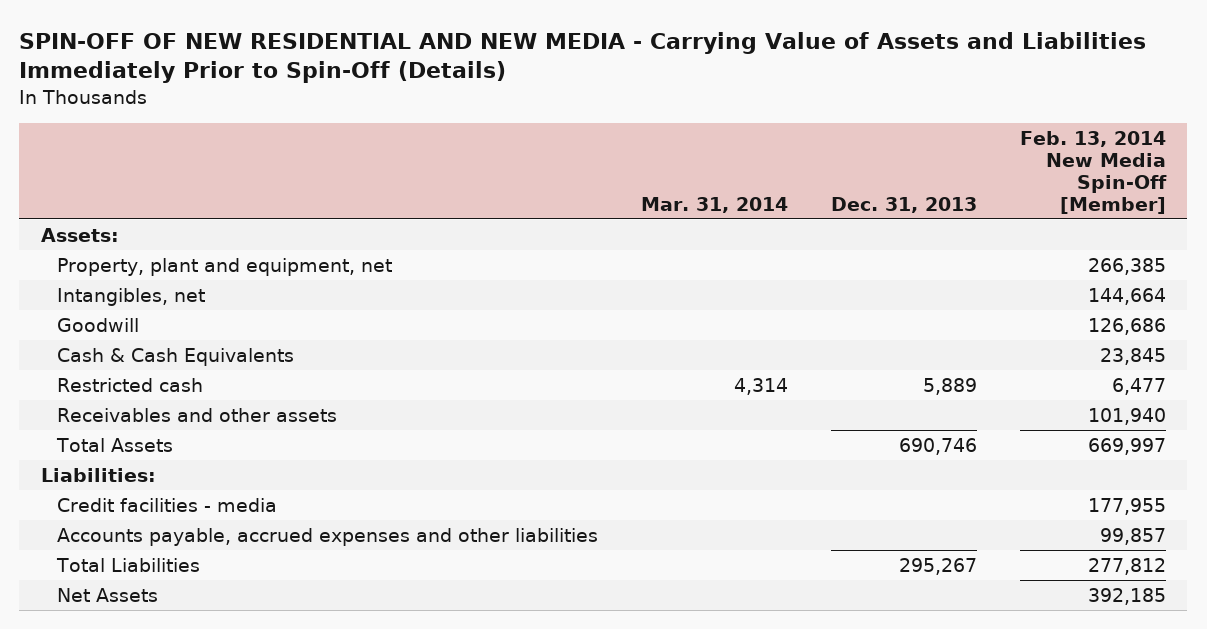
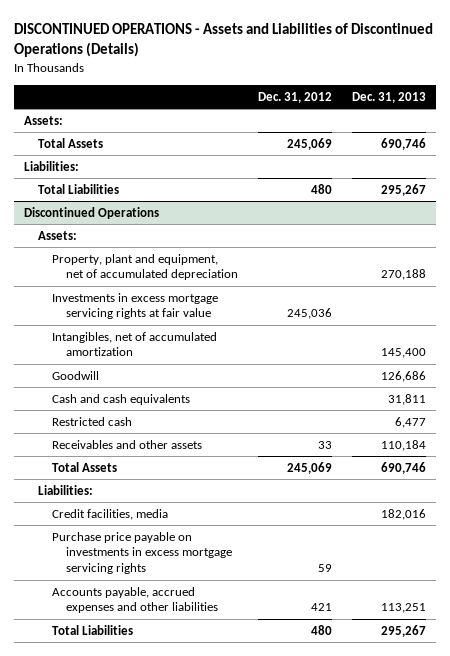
[19,31,1147,84] SPIN-OFF OF NEW RESIDENTIAL AND NEW MEDIA - Carrying Value of Assets and Liabilities Immediately Prior to Spin-Off (Details) -> [14,23,434,58] DISCONTINUED OPERATIONS - Assets and Liabilities of Discontinued Operations (Details)
[640,196,788,213] Mar. 31, 2014 -> none
[1019,131,1167,214] Feb. 13, 2014 New Media Spin-Off [Member] -> none
none -> [258,91,333,103] Dec. 31, 2012
[56,257,392,276] Property, plant and equipment, net -> none
[56,287,205,306] Intangibles, net -> none
[56,317,139,332] Goodwill -> none
[56,347,294,366] Cash & Cash Equivalents -> none
[56,377,203,392] Restricted cash -> none
[56,407,337,422] Receivables and other assets -> none
[56,497,277,512] Credit facilities - media -> none
[56,527,598,546] Accounts payable, accrued expenses and other liabilities -> none
[56,587,158,602] Net Assets -> none
none -> [24,206,160,219] Discontinued Operations
none -> [38,230,78,240] Assets:
none -> [52,253,239,281] Property, plant and equipment, net of accumulated depreciation
none -> [52,292,219,320] Investments in excess mortgage servicing rights at fair value
none -> [52,331,218,357] Intangibles, net of accumulated amortization
none -> [52,370,100,380] Goodwill
none -> [52,393,191,405] Cash and cash equivalents
none -> [52,416,133,426] Restricted cash
none -> [52,439,203,449] Receivables and other assets
none -> [52,461,118,472] Total Assets
none -> [38,484,94,495] Liabilities:
none -> [52,508,169,520] Credit facilities, media
none -> [52,531,233,575] Purchase price payable on investments in excess mortgage servicing rights
none -> [52,586,219,614] Accounts payable, accrued expenses and other liabilities
none -> [52,624,134,635] Total Liabilities

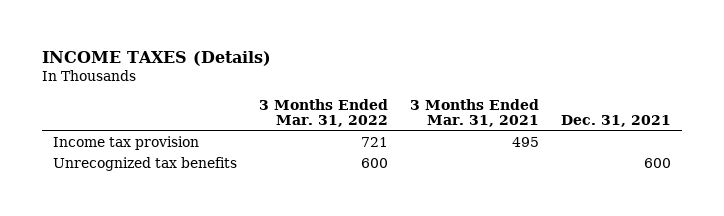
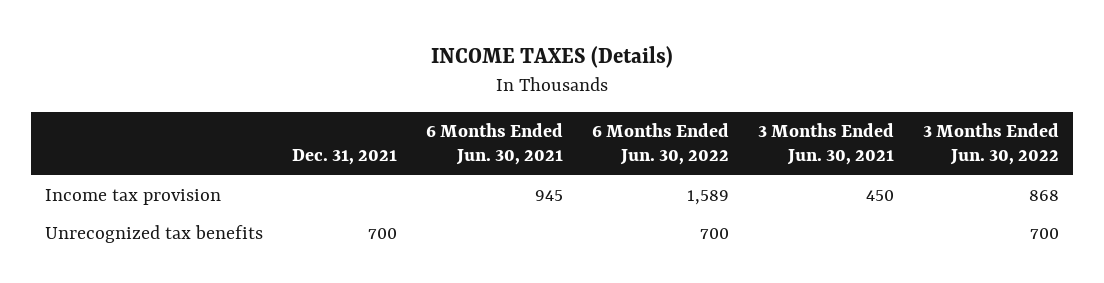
[259,98,389,128] 3 Months Ended Mar. 31, 2022 -> none
[410,98,540,128] 3 Months Ended Mar. 31, 2021 -> none
none -> [426,122,564,166] 6 Months Ended Jun. 30, 2021
none -> [592,122,730,166] 6 Months Ended Jun. 30, 2022
none -> [758,122,895,166] 3 Months Ended Jun. 30, 2021
none -> [922,122,1059,166] 3 Months Ended Jun. 30, 2022
[644,158,672,169] 600 -> [368,228,398,240] 700

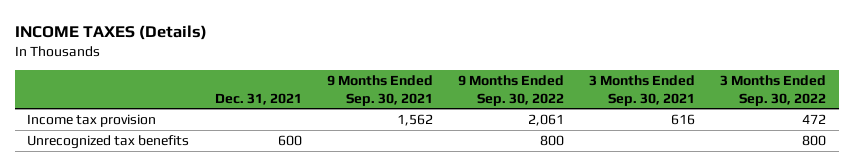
[426,122,564,166] 6 Months Ended Jun. 30, 2021 -> none
[592,122,730,166] 6 Months Ended Jun. 30, 2022 -> none
[758,122,895,166] 3 Months Ended Jun. 30, 2021 -> none
[922,122,1059,166] 3 Months Ended Jun. 30, 2022 -> none
none -> [326,75,433,106] 9 Months Ended Sep. 30, 2021
none -> [457,75,564,106] 9 Months Ended Sep. 30, 2022
none -> [589,75,696,106] 3 Months Ended Sep. 30, 2021
none -> [720,75,827,106] 3 Months Ended Sep. 30, 2022
[368,228,398,240] 700 -> [277,135,302,147] 600

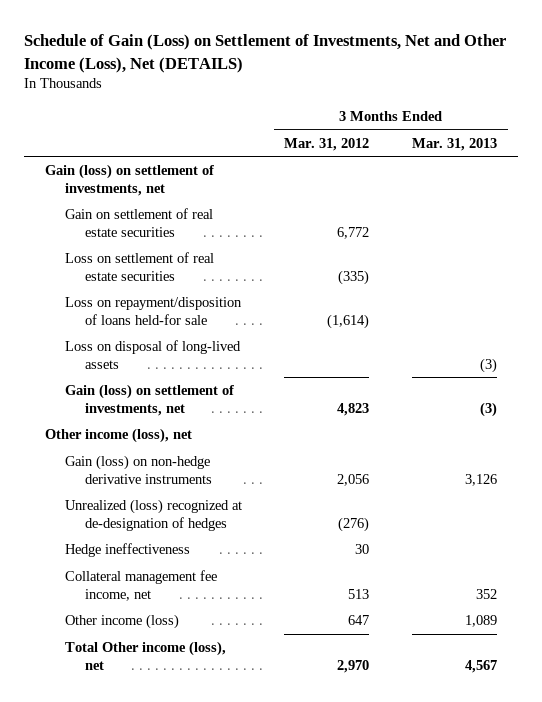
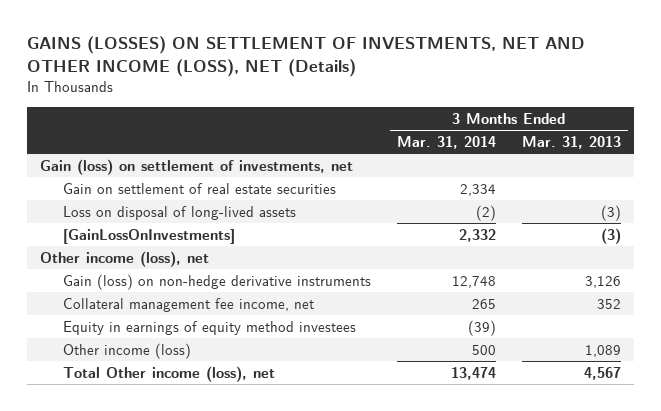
[24,34,507,73] Schedule of Gain (Loss) on Settlement of Investments, Net and Other Income (Loss), Net (DETAILS) -> [26,36,585,78] GAINS (LOSSES) ON SETTLEMENT OF INVESTMENTS, NET AND OTHER INCOME (LOSS), NET (Details)
[284,137,370,151] Mar. 31, 2012 -> none
none -> [396,135,496,149] Mar. 31, 2014
[65,252,215,281] Loss on settlement of real estate securities -> none
[65,297,243,325] Loss on repayment/disposition of loans held-for sale -> none
[65,384,235,416] Gain (loss) on settlement of investments, net -> [62,228,235,244] [GainLossOnInvestments]
[65,499,243,531] Unrealized (loss) recognized at de-designation of hedges -> none
[65,543,191,558] Hedge ineffectiveness -> none
none -> [62,320,356,335] Equity in earnings of equity method investees

